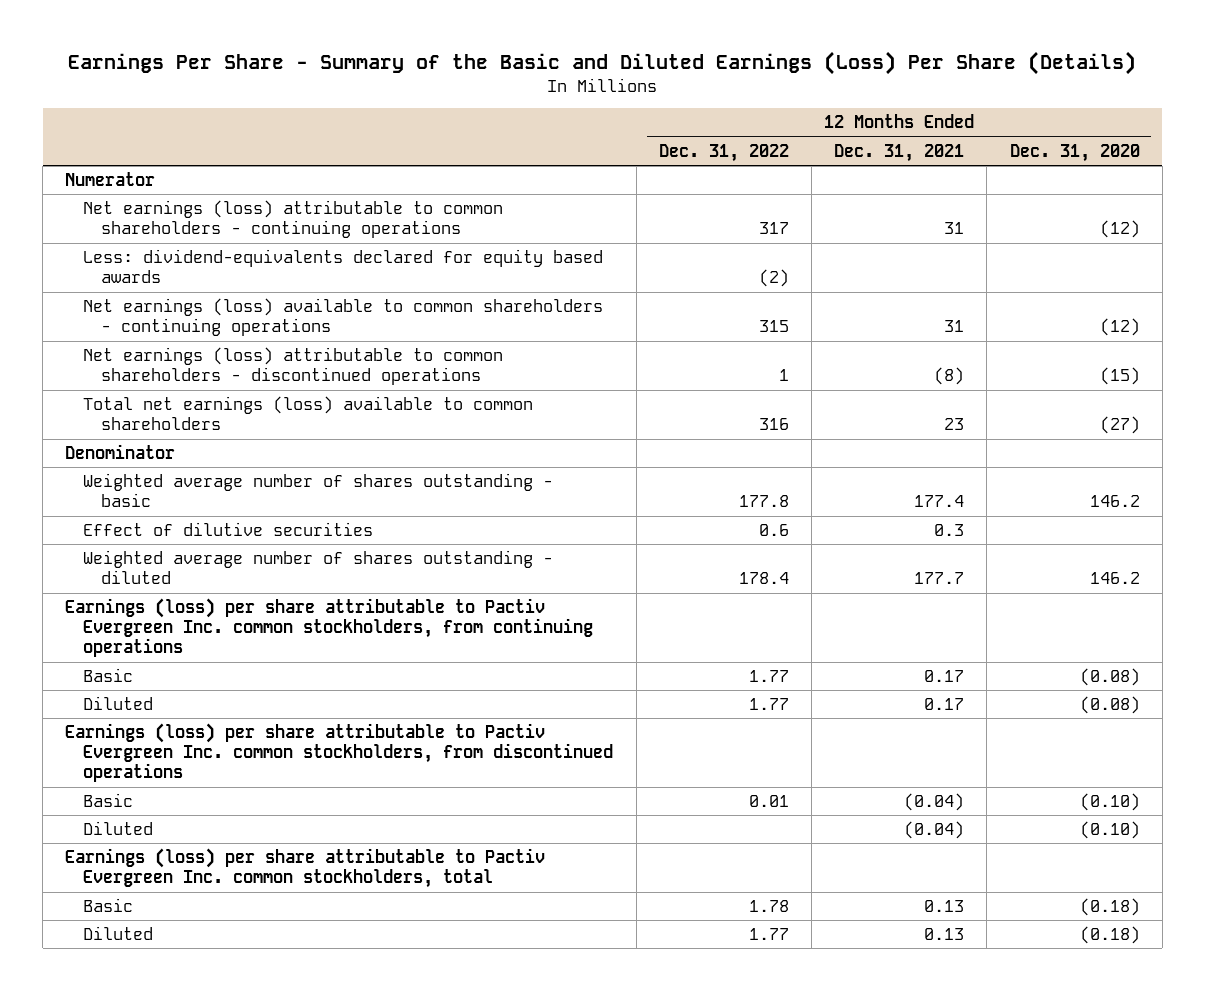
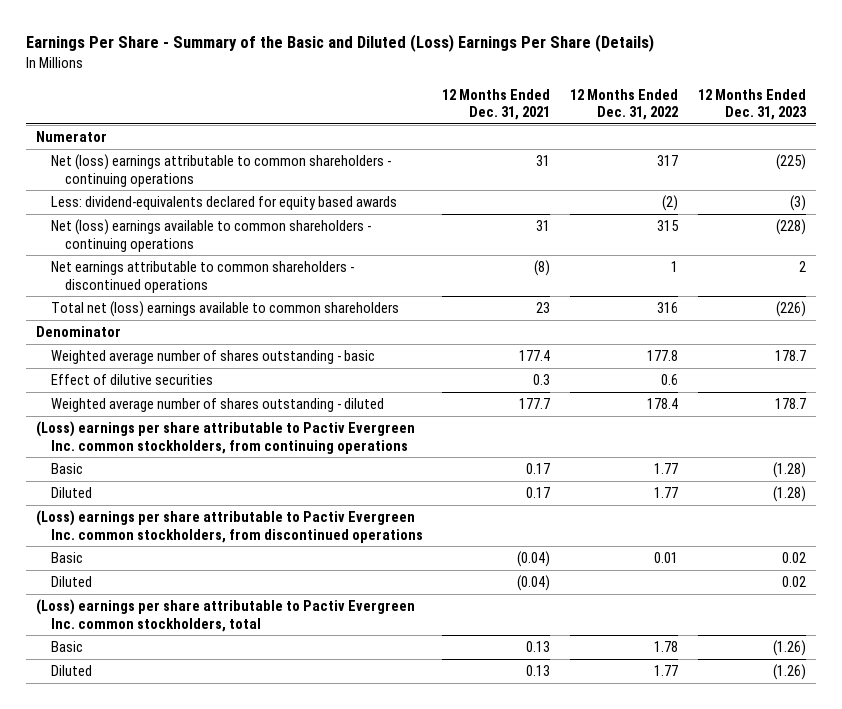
[68,50,1137,75] Earnings Per Share - Summary of the Basic and Diluted Earnings (Loss) Per Share (Details) -> [25,34,654,53] Earnings Per Share - Summary of the Basic and Diluted (Loss) Earnings Per Share (Details)
[1009,143,1140,162] Dec. 31, 2020 -> none
none -> [697,88,807,121] 12 Months Ended Dec. 31, 2023
[83,200,504,239] Net earnings (loss) attributable to common shareholders - continuing operations -> [50,154,391,187] Net (loss) earnings attributable to common shareholders - continuing operations
[83,298,604,337] Net earnings (loss) available to common shareholders - continuing operations -> [50,219,371,252] Net (loss) earnings available to common shareholders - continuing operations
[83,347,504,386] Net earnings (loss) attributable to common shareholders - discontinued operations -> [50,261,354,293] Net earnings attributable to common shareholders - discontinued operations
[83,396,534,431] Total net earnings (loss) available to common shareholders -> [50,301,399,318] Total net (loss) earnings available to common shareholders
[65,598,594,658] Earnings (loss) per share attributable to Pactiv Evergreen Inc. common stockholders, from continuing operations -> [35,421,415,454] (Loss) earnings per share attributable to Pactiv Evergreen Inc. common stockholders, from continuing operations
[65,723,614,783] Earnings (loss) per share attributable to Pactiv Evergreen Inc. common stockholders, from discontinued operations -> [35,510,423,543] (Loss) earnings per share attributable to Pactiv Evergreen Inc. common stockholders, from discontinued operations
[65,848,546,889] Earnings (loss) per share attributable to Pactiv Evergreen Inc. common stockholders, total -> [35,599,415,632] (Loss) earnings per share attributable to Pactiv Evergreen Inc. common stockholders, total

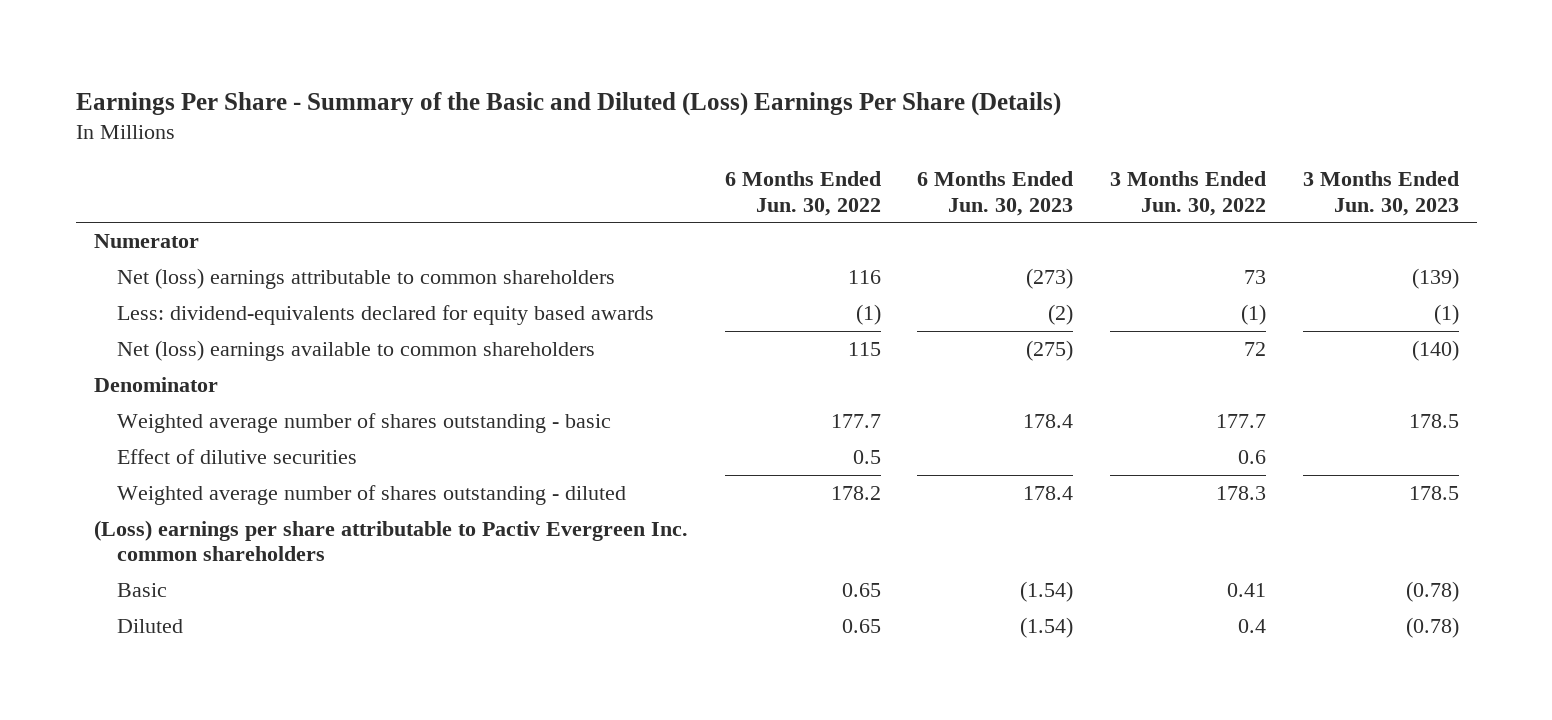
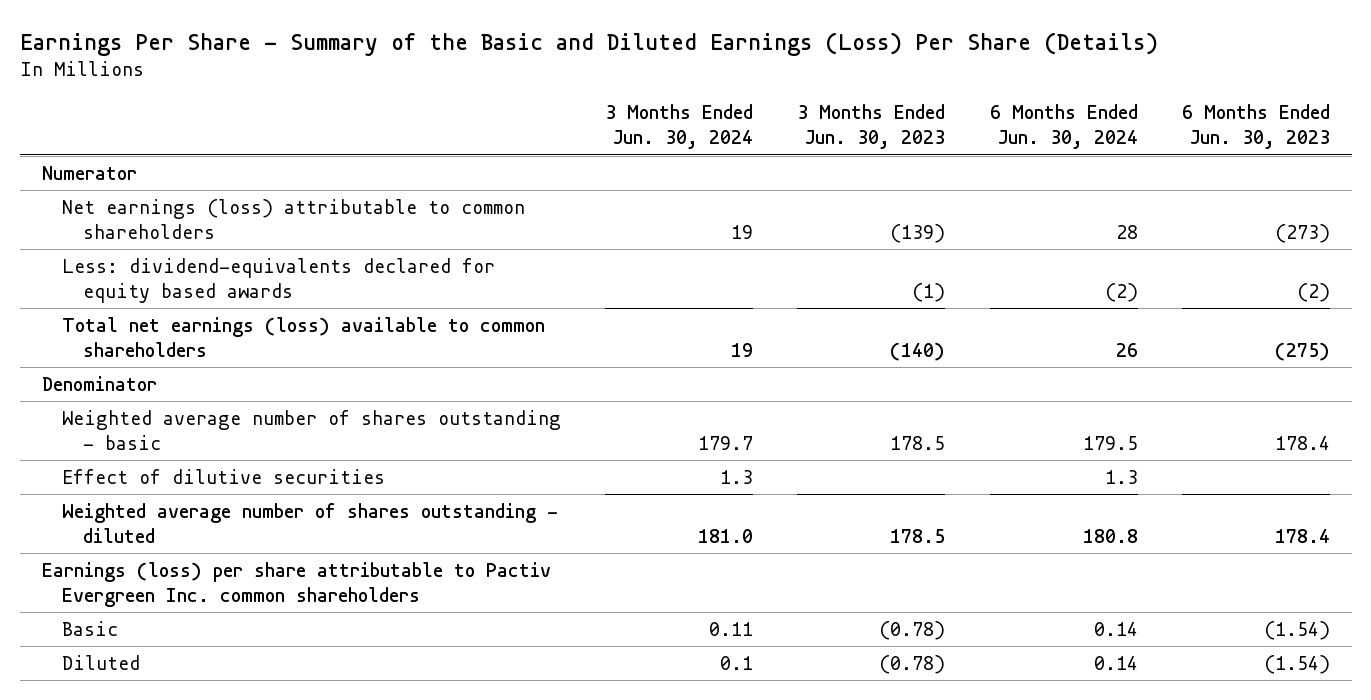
[75,91,1061,116] Earnings Per Share - Summary of the Basic and Diluted (Loss) Earnings Per Share (Details) -> [19,31,1158,56] Earnings Per Share - Summary of the Basic and Diluted Earnings (Loss) Per Share (Details)
[724,171,881,216] 6 Months Ended Jun. 30, 2022 -> none
[1109,171,1266,216] 3 Months Ended Jun. 30, 2022 -> none
none -> [605,104,754,150] 3 Months Ended Jun. 30, 2024
none -> [989,104,1138,150] 6 Months Ended Jun. 30, 2024
[116,268,615,290] Net (loss) earnings attributable to common shareholders -> [62,198,526,239] Net earnings (loss) attributable to common shareholders
[116,340,595,362] Net (loss) earnings available to common shareholders -> [62,316,546,357] Total net earnings (loss) available to common shareholders
[93,520,688,562] (Loss) earnings per share attributable to Pactiv Evergreen Inc. common shareholders -> [41,561,551,607] Earnings (loss) per share attributable to Pactiv Evergreen Inc. common shareholders

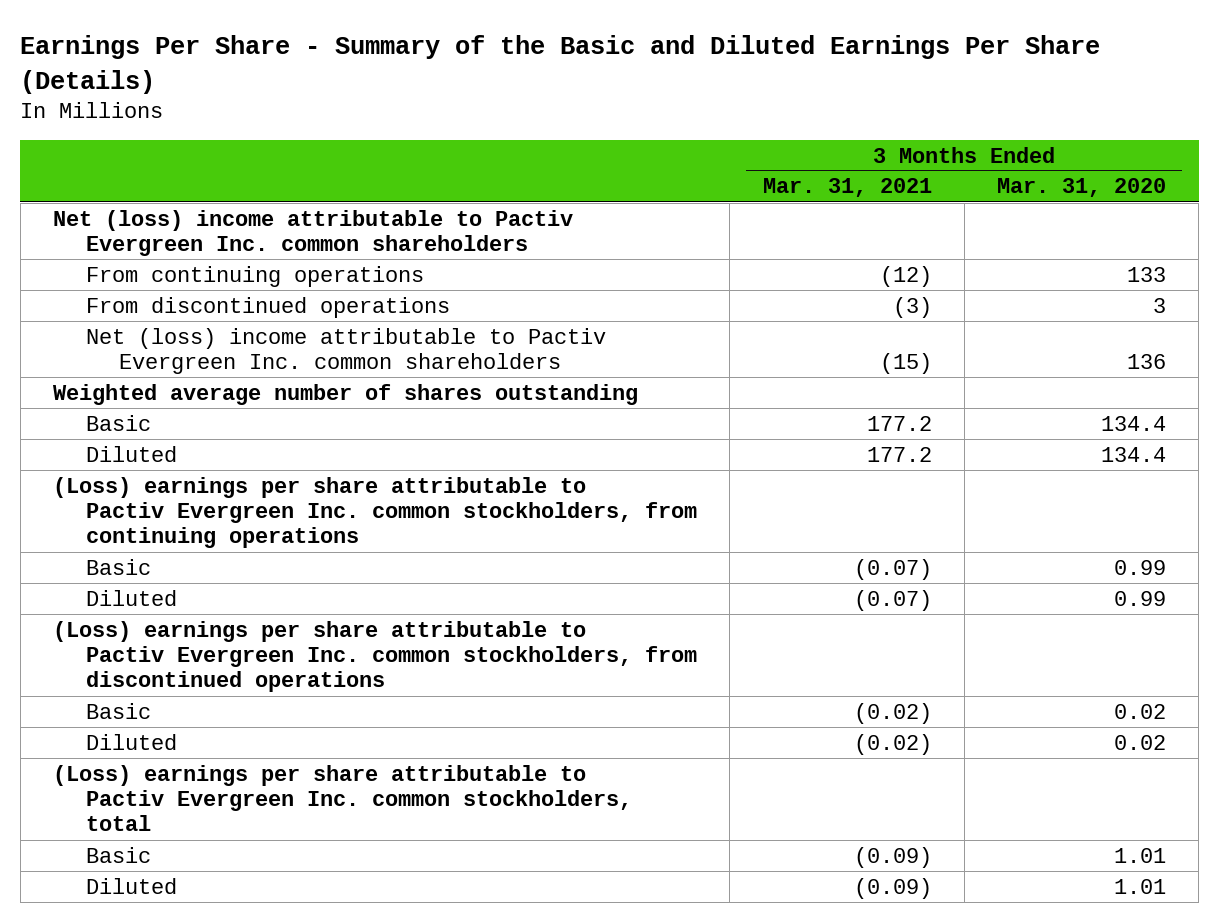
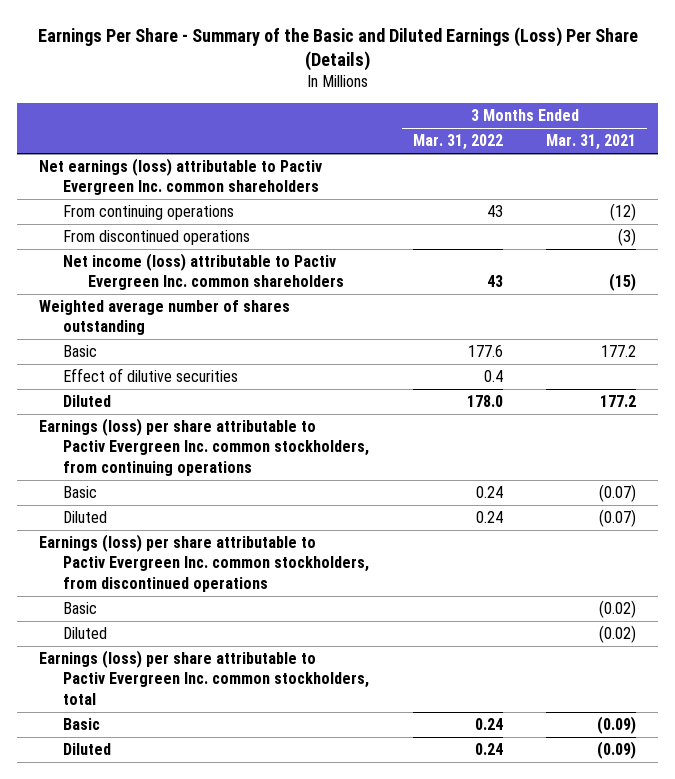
[20,35,1101,94] Earnings Per Share - Summary of the Basic and Diluted Earnings Per Share (Details) -> [37,26,638,72] Earnings Per Share - Summary of the Basic and Diluted Earnings (Loss) Per Share (Details)
[997,178,1167,198] Mar. 31, 2020 -> none
none -> [412,134,503,151] Mar. 31, 2022
[53,209,574,257] Net (loss) income attributable to Pactiv Evergreen Inc. common shareholders -> [38,158,322,196] Net earnings (loss) attributable to Pactiv Evergreen Inc. common shareholders
[86,327,607,375] Net (loss) income attributable to Pactiv Evergreen Inc. common shareholders -> [63,253,344,291] Net income (loss) attributable to Pactiv Evergreen Inc. common shareholders
none -> [63,368,239,383] Effect of dilutive securities
[53,476,698,549] (Loss) earnings per share attributable to Pactiv Evergreen Inc. common stockholders, from continuing operations -> [38,418,370,476] Earnings (loss) per share attributable to Pactiv Evergreen Inc. common stockholders, from continuing operations
[53,620,698,693] (Loss) earnings per share attributable to Pactiv Evergreen Inc. common stockholders, from discontinued operations -> [38,534,370,592] Earnings (loss) per share attributable to Pactiv Evergreen Inc. common stockholders, from discontinued operations
[53,764,633,832] (Loss) earnings per share attributable to Pactiv Evergreen Inc. common stockholders, total -> [38,650,370,705] Earnings (loss) per share attributable to Pactiv Evergreen Inc. common stockholders, total

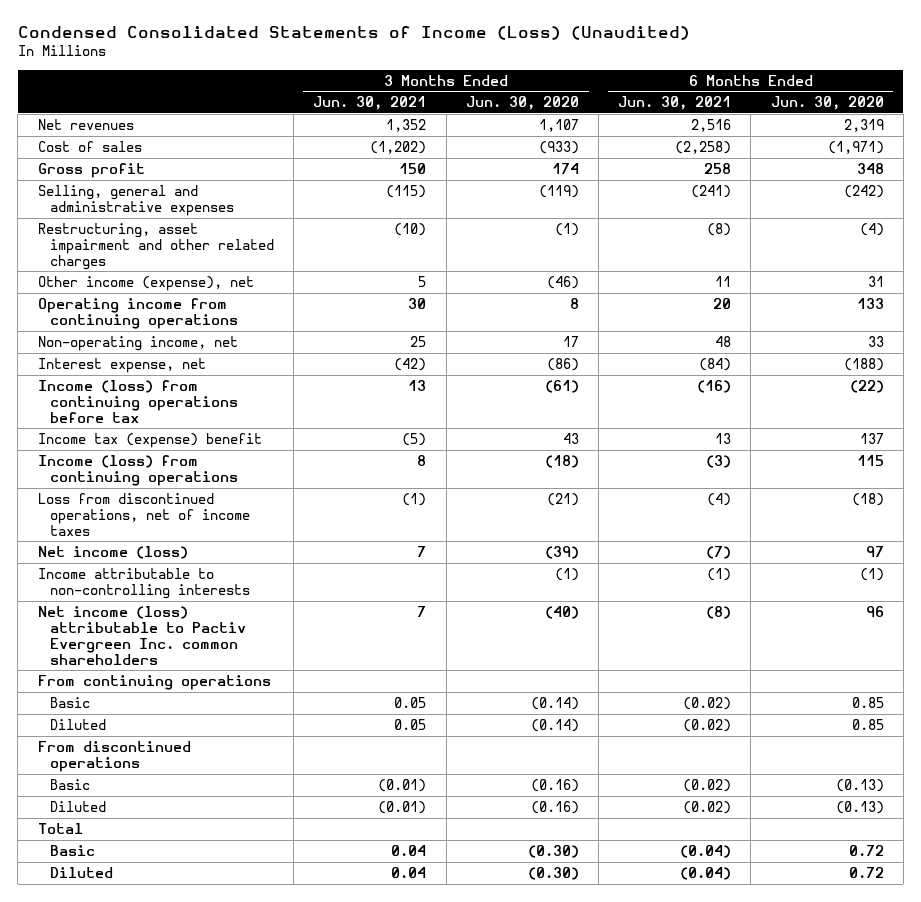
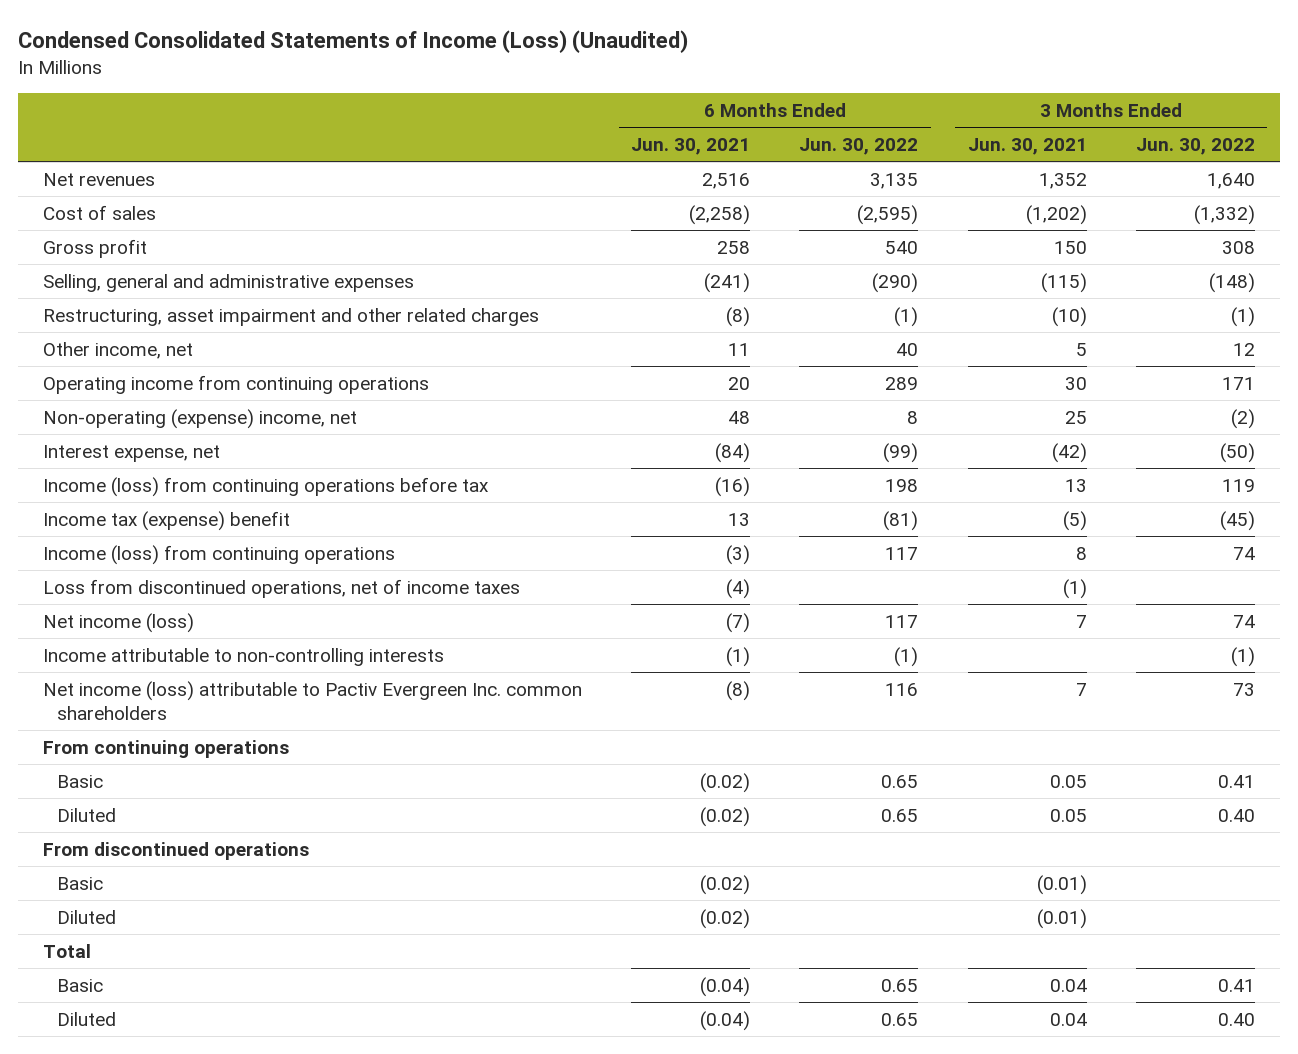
[465,96,579,111] Jun. 30, 2020 -> none
[770,96,884,111] Jun. 30, 2020 -> none
none -> [799,138,919,156] Jun. 30, 2022
none -> [1136,138,1256,156] Jun. 30, 2022
[37,275,254,291] Other income (expense), net -> [42,341,193,359] Other income, net
[37,335,238,351] Non-operating income, net -> [42,408,357,429] Non-operating (expense) income, net

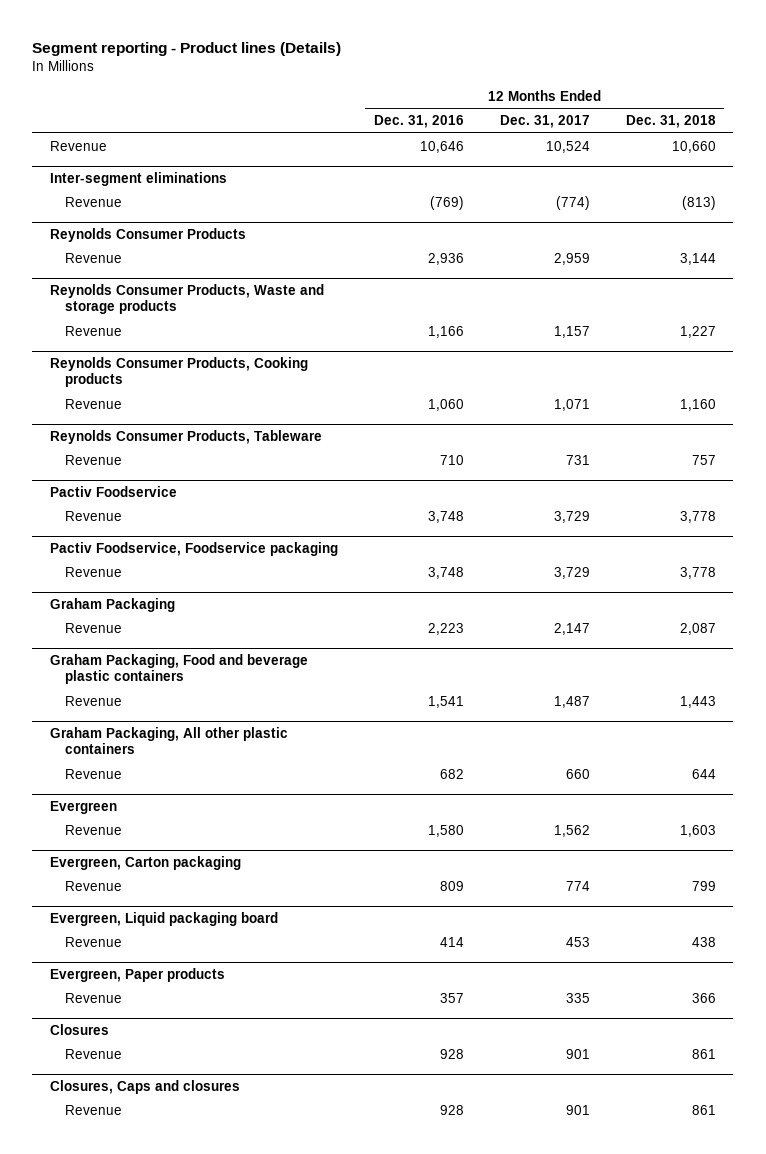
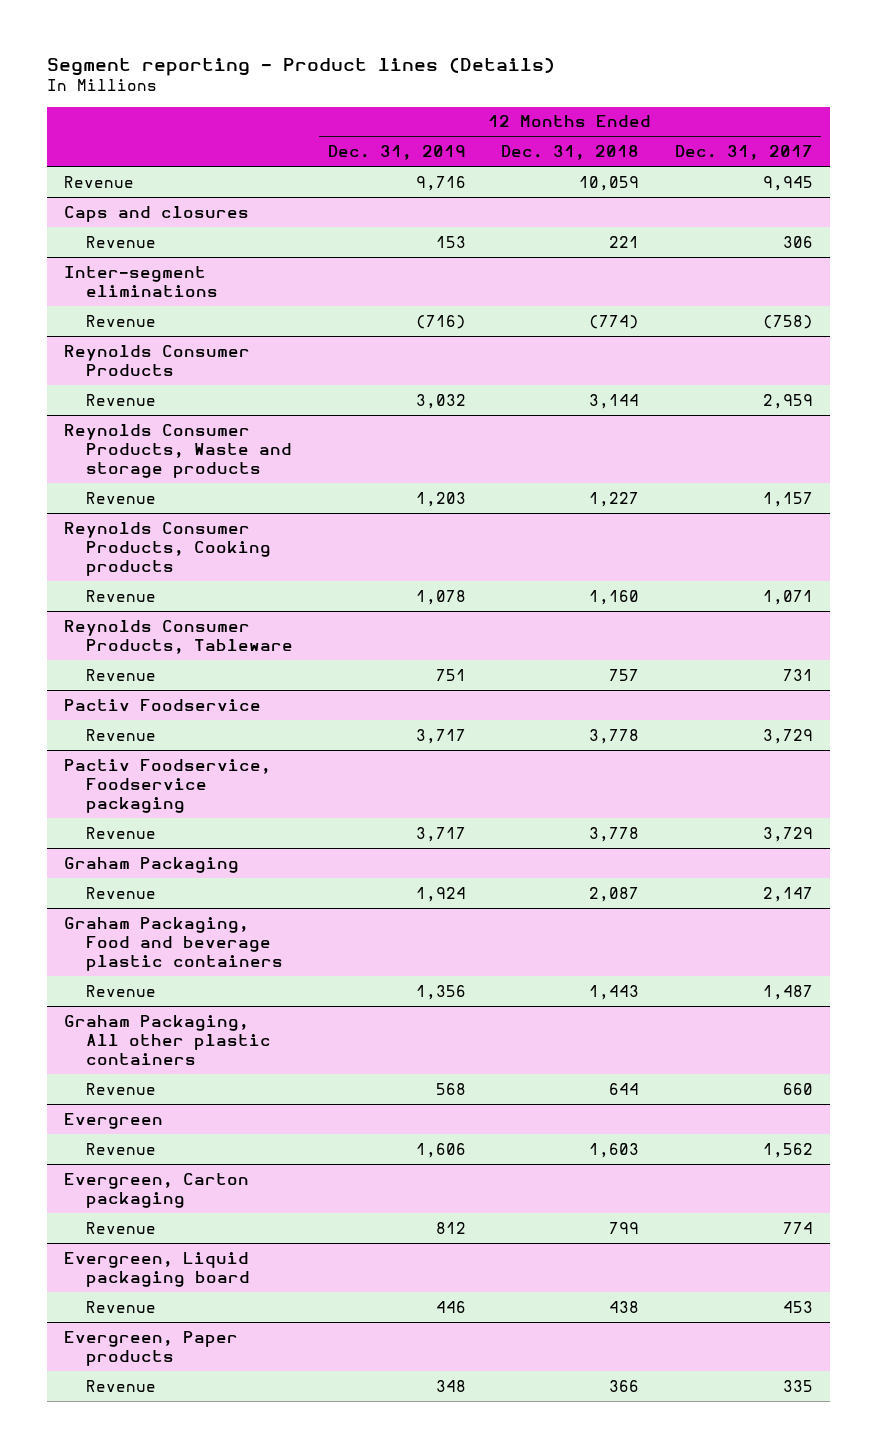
[373,115,464,129] Dec. 31, 2016 -> none
none -> [328,145,467,161] Dec. 31, 2019
[545,140,590,153] 10,524 -> [762,175,813,191] 9,945
[671,140,716,153] 10,660 -> [579,175,640,191] 10,059
none -> [64,205,250,222] Caps and closures
none -> [85,235,156,248] Revenue
[555,195,590,210] (774) -> [762,314,813,329] (758)
[681,195,716,210] (813) -> [589,314,640,329] (774)
[49,1023,109,1035] Closures -> none
[64,1048,122,1059] Revenue -> none
[49,1079,240,1094] Closures, Caps and closures -> none
[64,1104,122,1115] Revenue -> none

